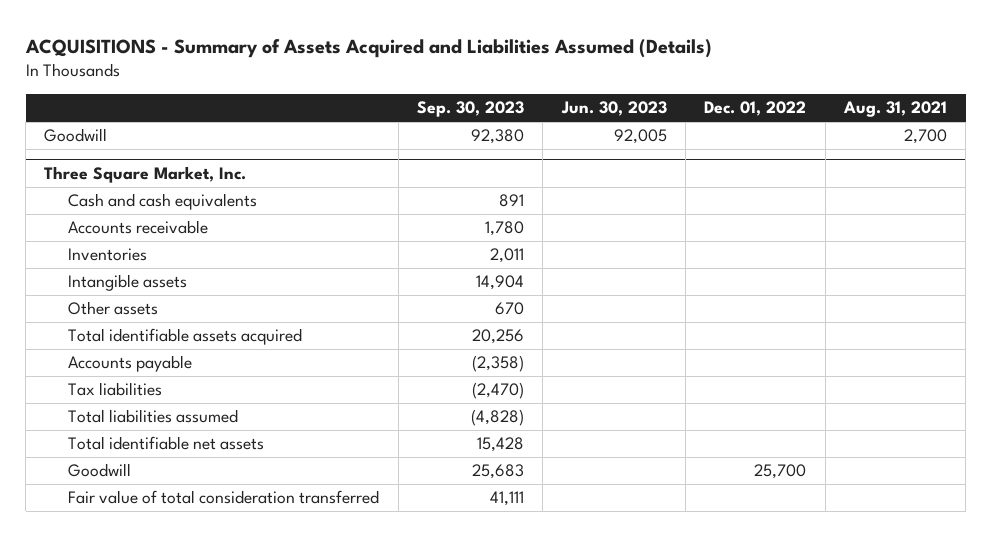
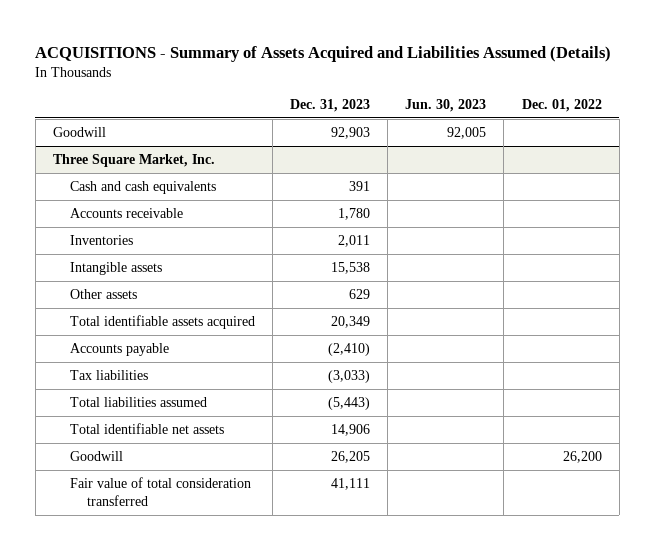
[416,101,524,118] Sep. 30, 2023 -> none
[843,101,948,118] Aug. 31, 2021 -> none
none -> [290,98,371,112] Dec. 31, 2023
[754,464,807,480] 25,700 -> [562,451,602,464] 26,200

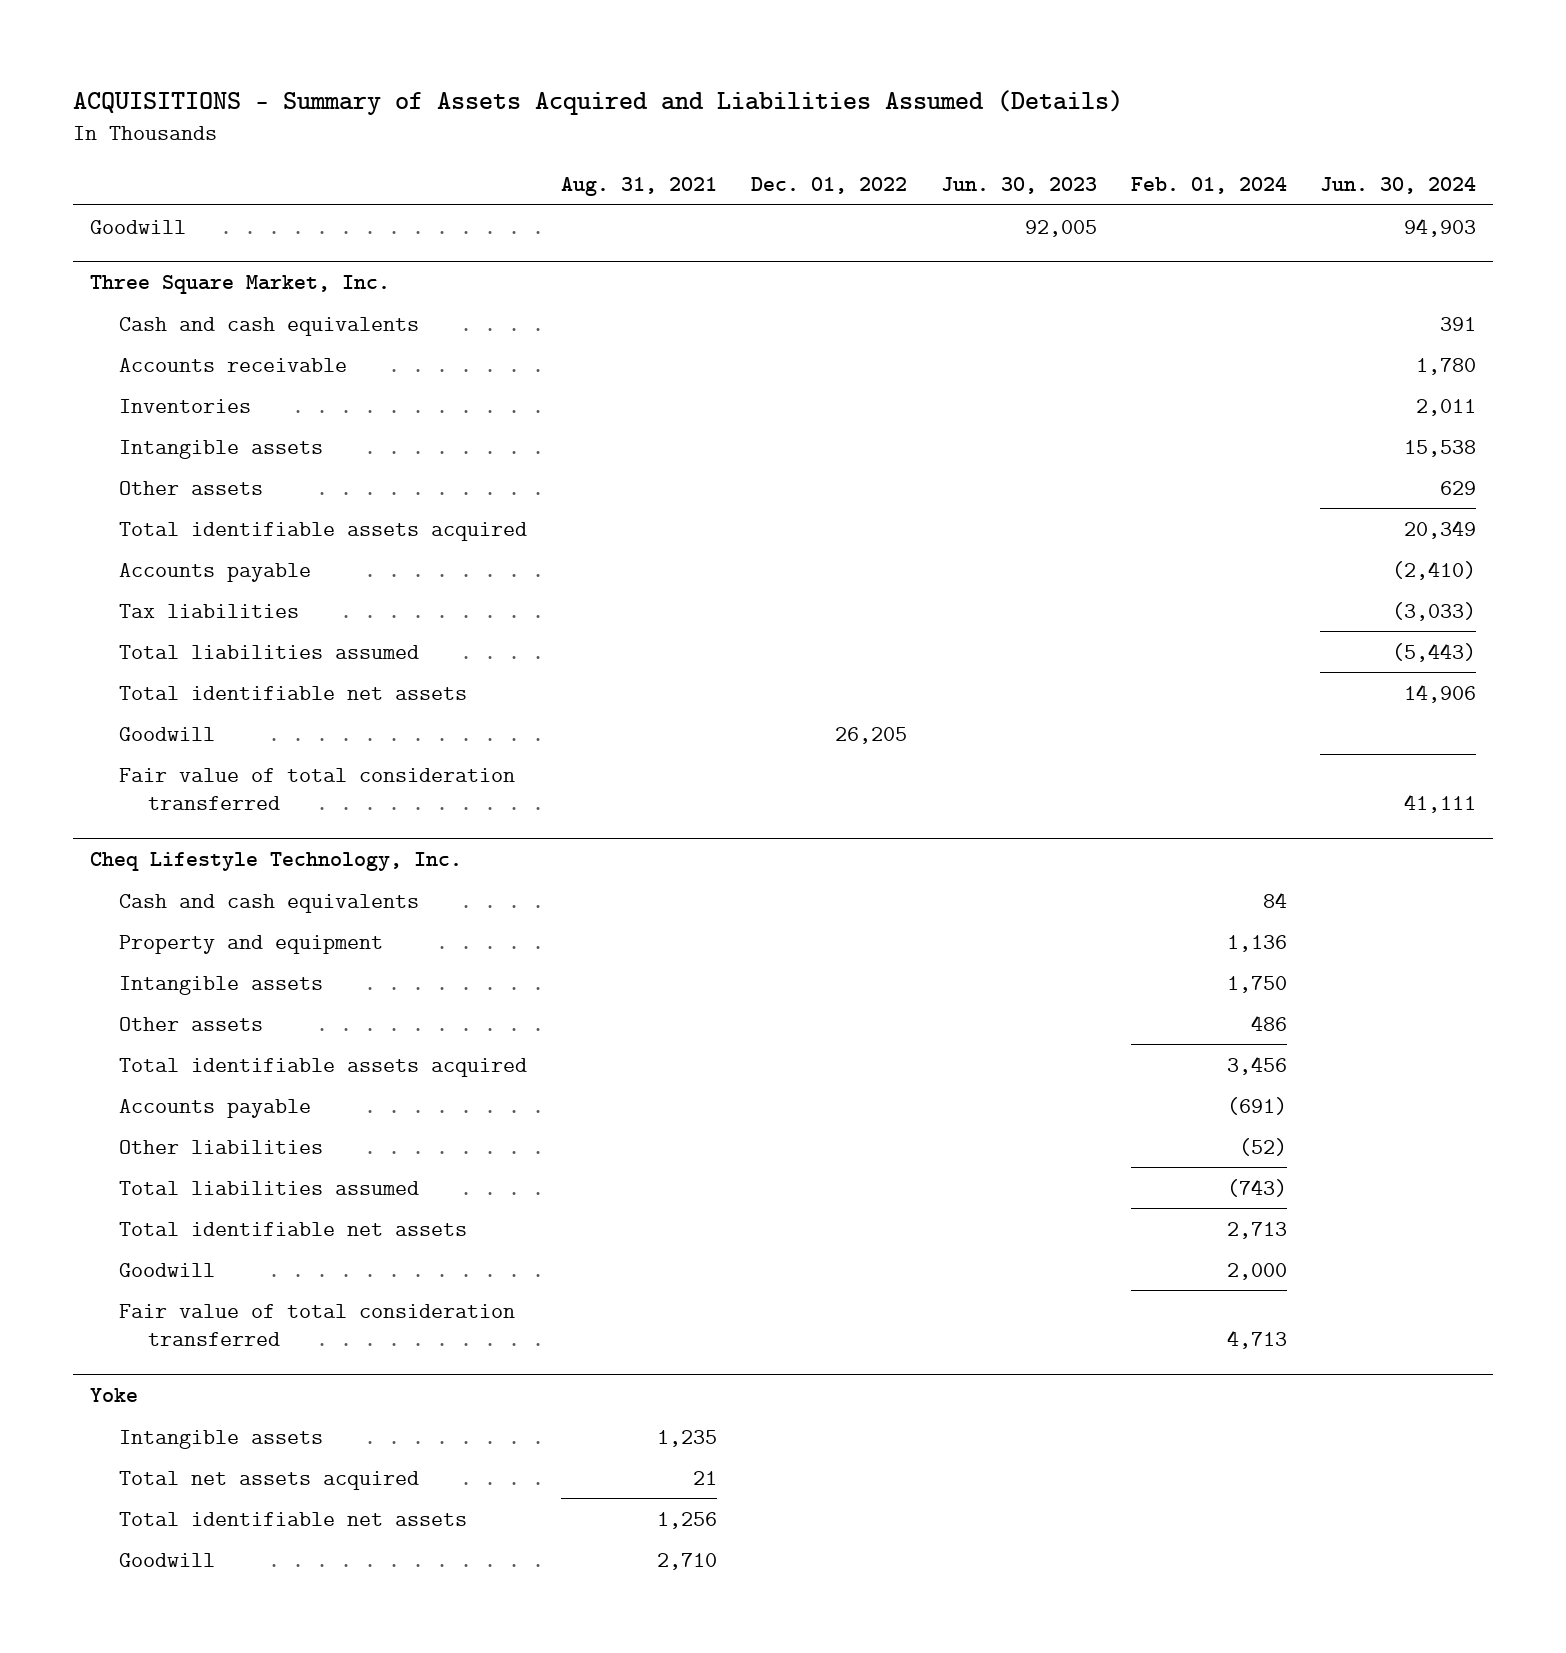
[290,98,371,112] Dec. 31, 2023 -> none
none -> [560,176,717,196] Aug. 31, 2021
none -> [1130,176,1287,194] Feb. 01, 2024
none -> [1320,176,1477,194] Jun. 30, 2024
[562,451,602,464] 26,200 -> [834,726,907,744] 26,205
none -> [89,852,462,872] Cheq Lifestyle Technology, Inc.
none -> [119,893,420,913] Cash and cash equivalents
none -> [119,934,384,954] Property and equipment
none -> [119,975,324,995] Intangible assets
none -> [119,1016,264,1031] Other assets
none -> [119,1057,528,1077] Total identifiable assets acquired
none -> [119,1098,312,1118] Accounts payable
none -> [119,1139,324,1154] Other liabilities
none -> [119,1180,420,1195] Total liabilities assumed
none -> [119,1221,468,1236] Total identifiable net assets
none -> [119,1262,216,1277] Goodwill
none -> [119,1303,516,1347] Fair value of total consideration transferred
none -> [89,1388,138,1403] Yoke
none -> [119,1429,324,1449] Intangible assets
none -> [119,1470,420,1490] Total net assets acquired
none -> [119,1511,468,1526] Total identifiable net assets
none -> [119,1552,216,1567] Goodwill

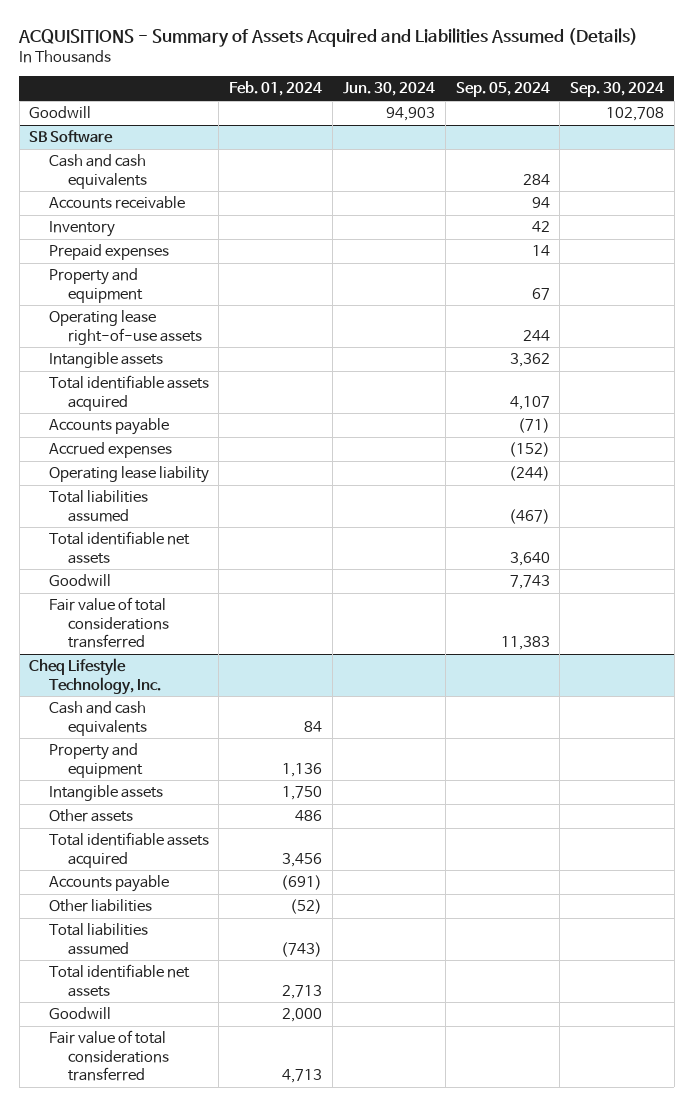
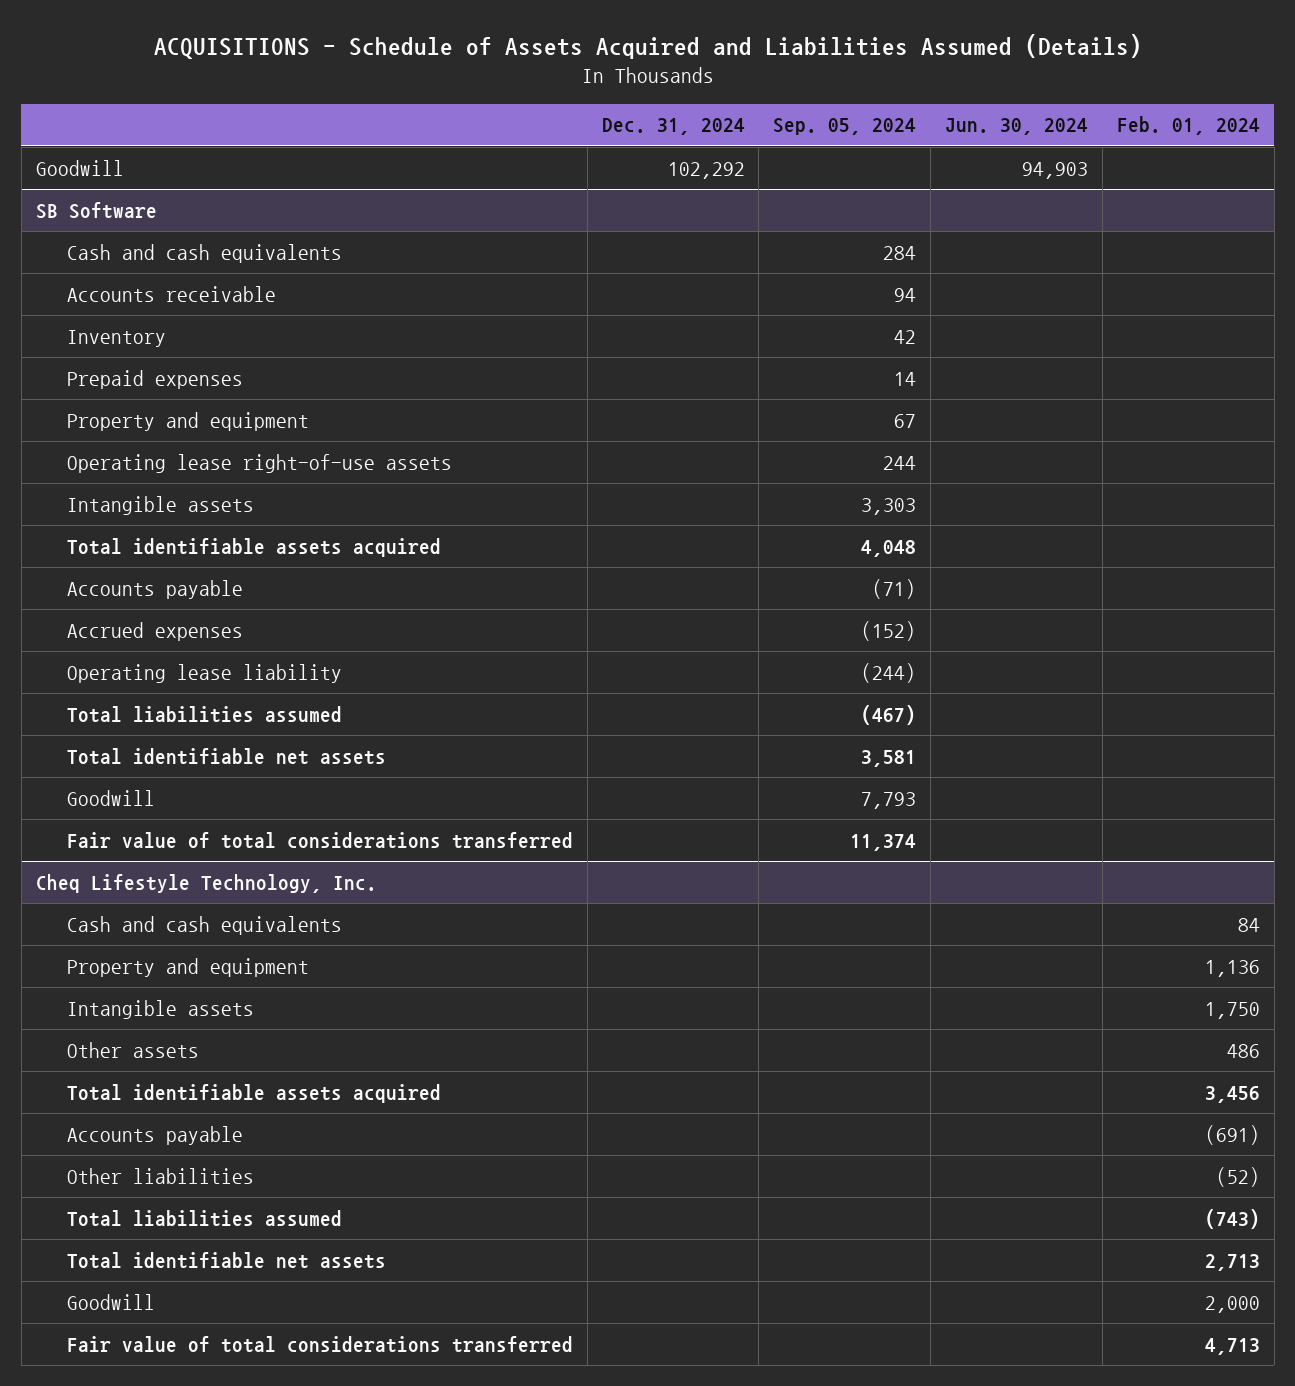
[18,27,639,47] ACQUISITIONS - Summary of Assets Acquired and Liabilities Assumed (Details) -> [153,33,1142,59] ACQUISITIONS - Schedule of Assets Acquired and Liabilities Assumed (Details)
[570,82,665,98] Sep. 30, 2024 -> none
none -> [601,118,745,136] Dec. 31, 2024
[509,353,550,368] 3,362 -> [861,497,917,515] 3,303
[509,395,550,410] 4,107 -> [861,539,917,557] 4,048
[509,551,550,566] 3,640 -> [861,749,917,767] 3,581
[509,575,550,590] 7,743 -> [861,791,917,809] 7,793
[500,635,550,650] 11,383 -> [850,833,917,851] 11,374

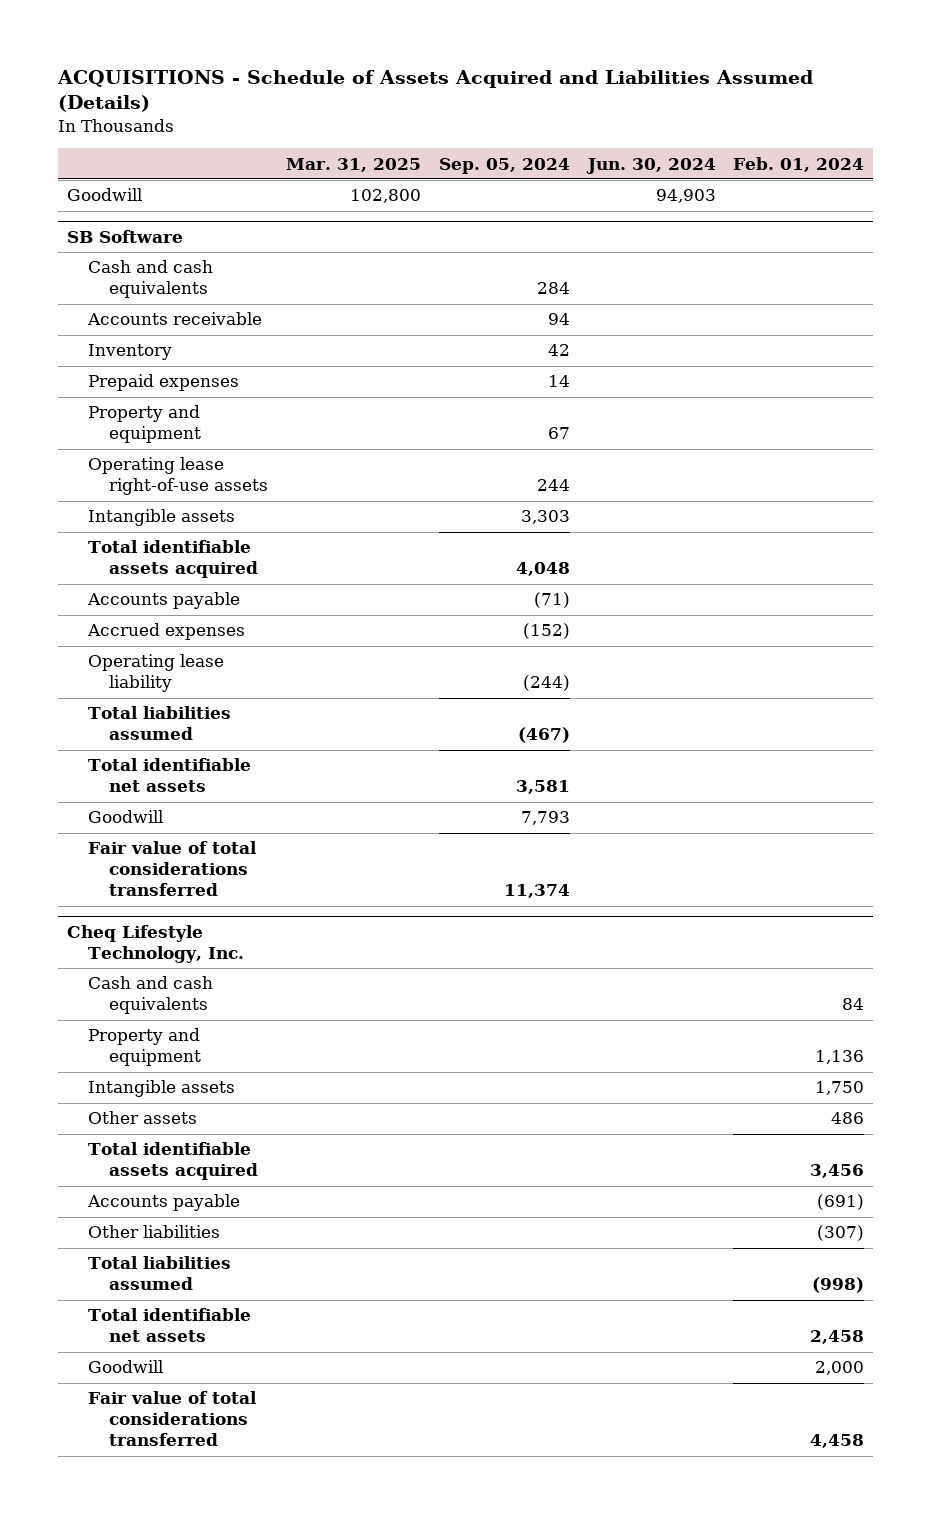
[601,118,745,136] Dec. 31, 2024 -> none
none -> [285,157,421,172] Mar. 31, 2025
[1215,1166,1260,1187] (52) -> [817,1225,865,1242] (307)
[1204,1208,1260,1229] (743) -> [812,1277,865,1294] (998)
[1204,1253,1260,1271] 2,713 -> [810,1330,865,1345] 2,458
[1204,1337,1260,1355] 4,713 -> [810,1434,865,1449] 4,458

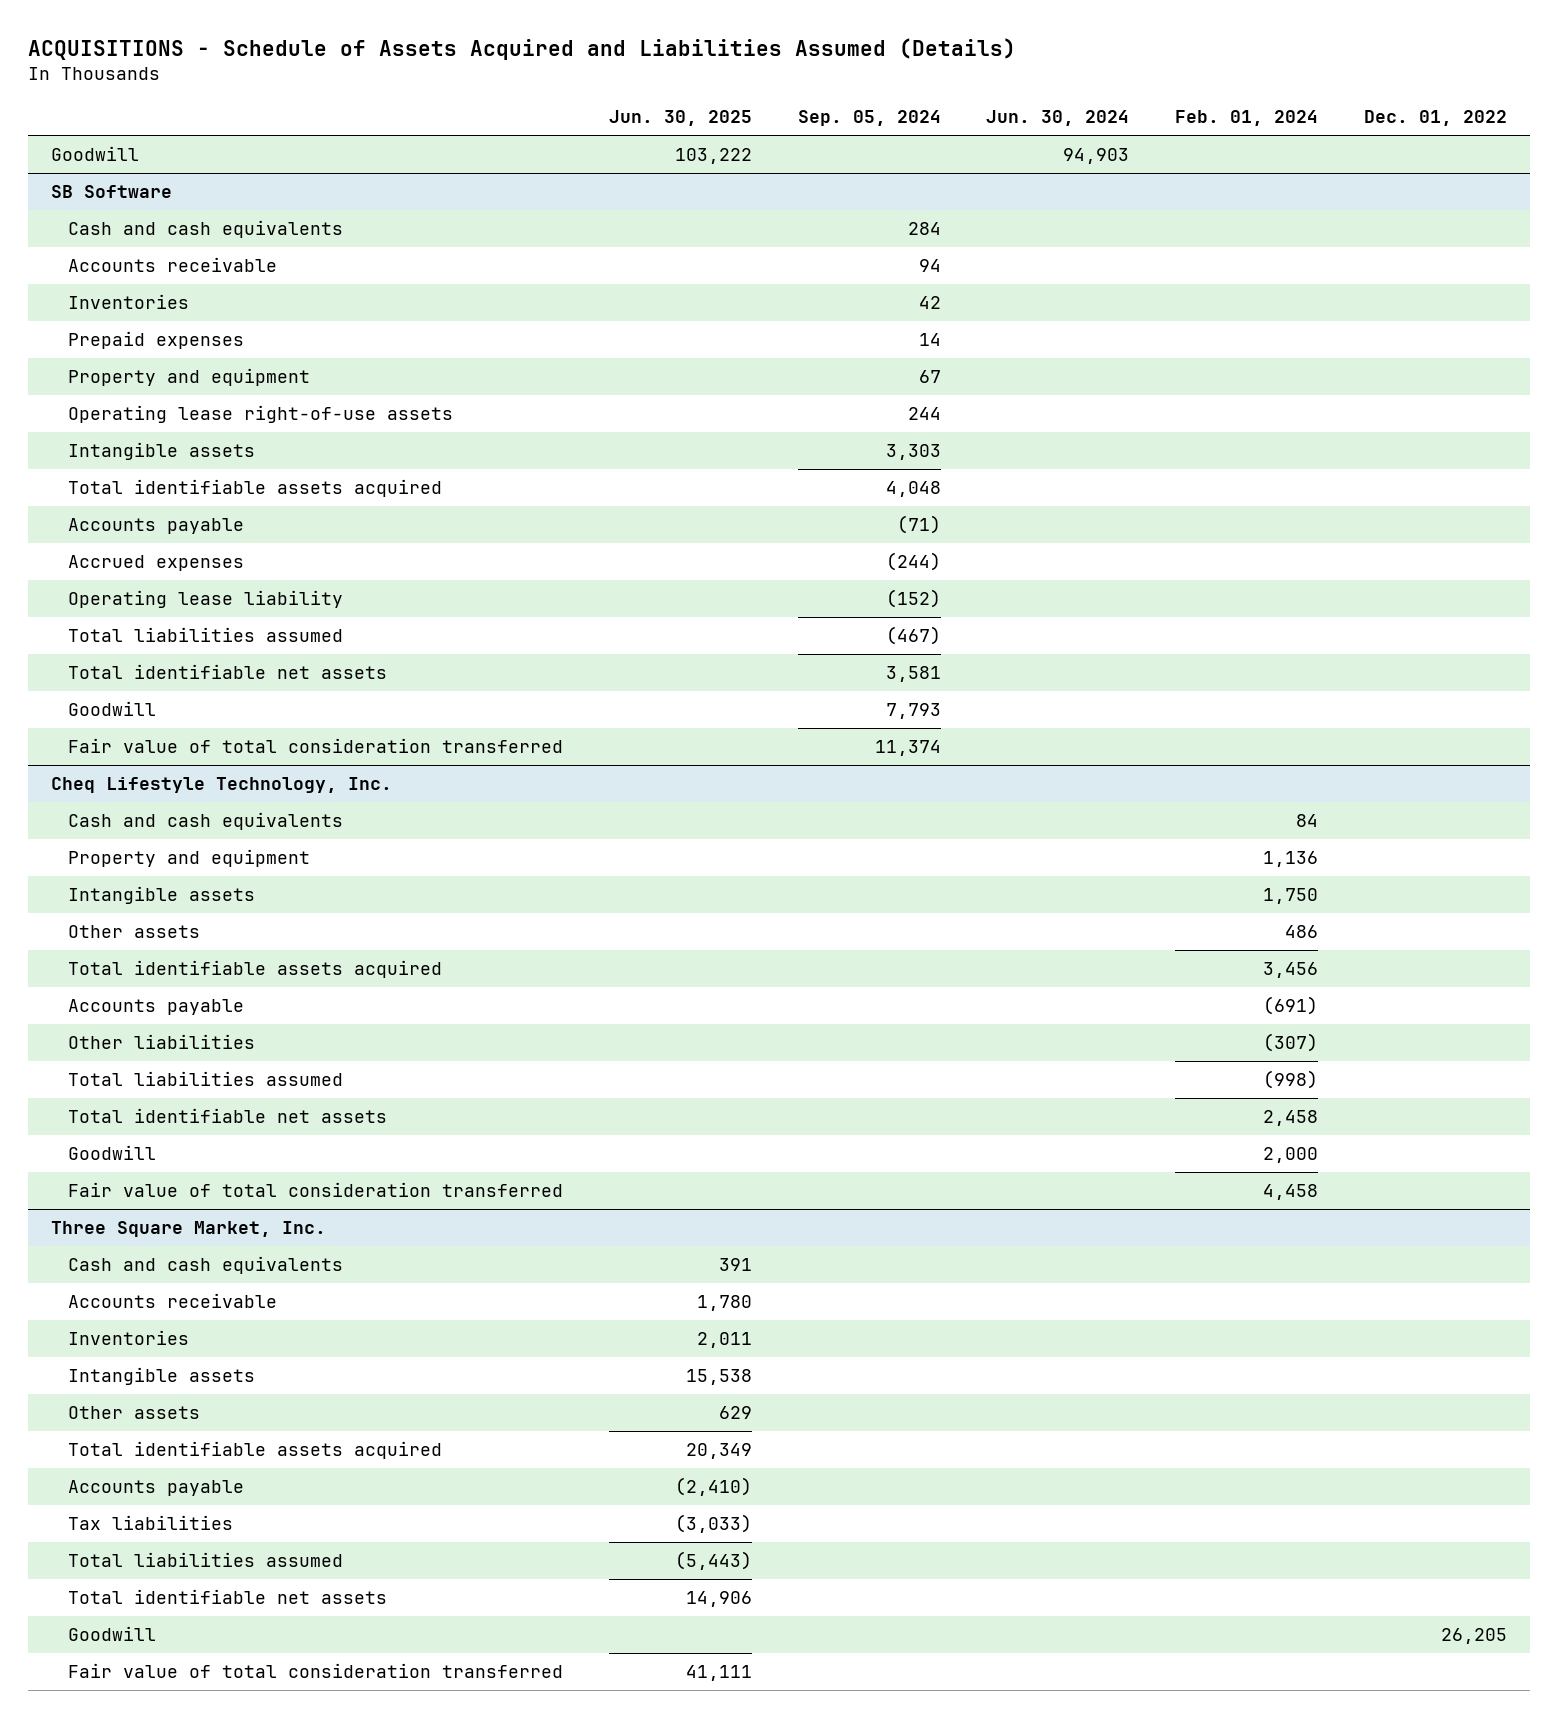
[285,157,421,172] Mar. 31, 2025 -> none
none -> [608,110,752,127] Jun. 30, 2025
none -> [1363,110,1507,127] Dec. 01, 2022
[87,344,172,361] Inventory -> [68,294,190,310] Inventories
[522,623,570,640] (152) -> [885,552,941,572] (244)
[522,675,570,692] (244) -> [885,589,941,609] (152)
[87,841,257,897] Fair value of total considerations transferred -> [68,738,564,754] Fair value of total consideration transferred
[87,1391,257,1447] Fair value of total considerations transferred -> [68,1182,564,1198] Fair value of total consideration transferred
none -> [51,1221,327,1238] Three Square Market, Inc.
none -> [68,1256,344,1275] Cash and cash equivalents
none -> [68,1293,278,1309] Accounts receivable
none -> [68,1330,190,1346] Inventories
none -> [68,1367,256,1386] Intangible assets
none -> [68,1406,201,1420] Other assets
none -> [68,1441,443,1460] Total identifiable assets acquired
none -> [68,1480,245,1497] Accounts payable
none -> [68,1515,234,1531] Tax liabilities
none -> [68,1552,344,1568] Total liabilities assumed
none -> [68,1589,388,1605] Total identifiable net assets
none -> [68,1626,157,1642] Goodwill
none -> [68,1663,564,1679] Fair value of total consideration transferred

